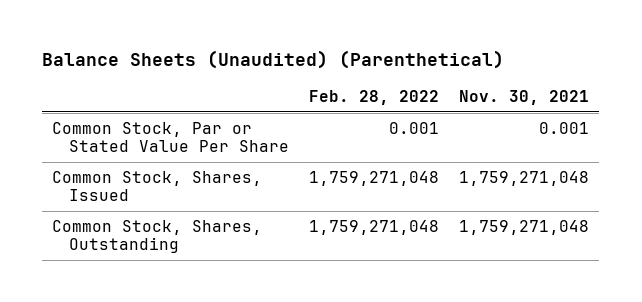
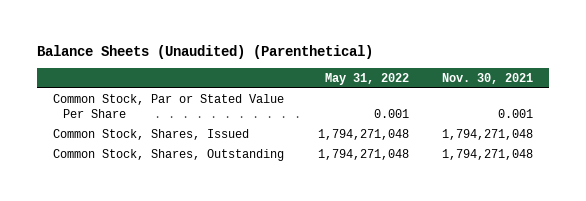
[309,90,440,106] Feb. 28, 2022 -> none
none -> [324,72,409,85] May 31, 2022
[459,170,590,186] 1,759,271,048 -> [441,129,533,141] 1,794,271,048
[459,219,590,235] 1,759,271,048 -> [441,149,533,161] 1,794,271,048

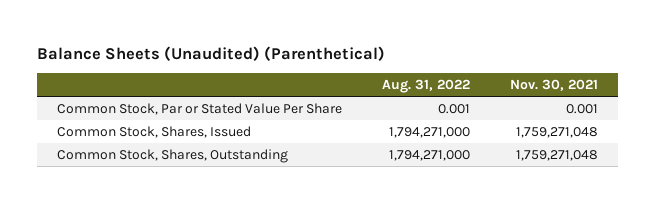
[324,72,409,85] May 31, 2022 -> none
none -> [381,79,470,94] Aug. 31, 2022
[441,129,533,141] 1,794,271,048 -> [515,127,598,139] 1,759,271,048
[441,149,533,161] 1,794,271,048 -> [515,150,598,162] 1,759,271,048

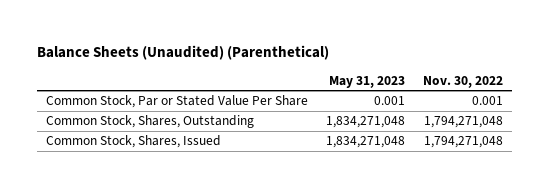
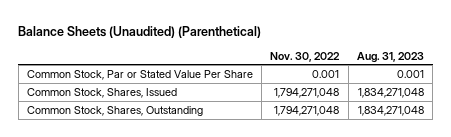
[328,75,405,88] May 31, 2023 -> none
none -> [356,51,424,63] Aug. 31, 2023
[45,115,254,129] Common Stock, Shares, Outstanding -> [27,105,204,116] Common Stock, Shares, Outstanding

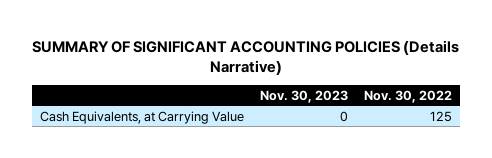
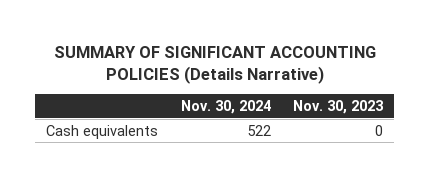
[363,89,452,103] Nov. 30, 2022 -> none
none -> [180,100,271,115] Nov. 30, 2024
[39,110,244,124] Cash Equivalents, at Carrying Value -> [46,124,159,139] Cash equivalents

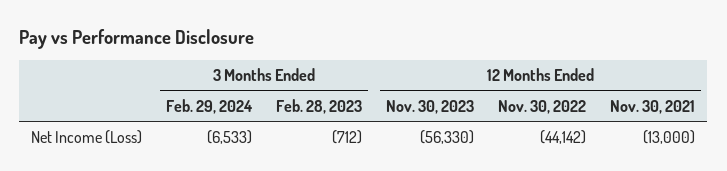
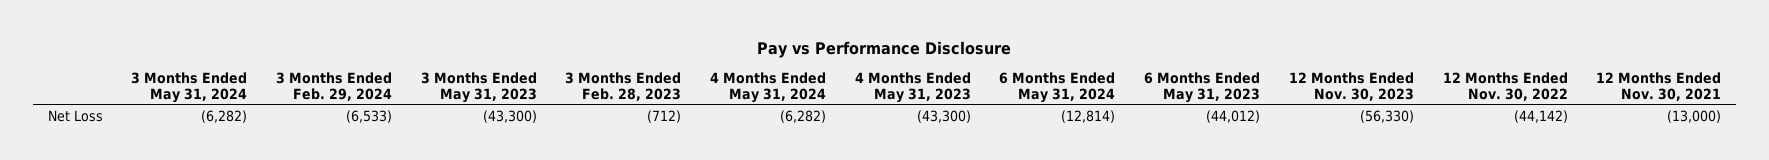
none -> [131,72,248,104] 3 Months Ended May 31, 2024
none -> [420,72,537,104] 3 Months Ended May 31, 2023
none -> [710,72,827,104] 4 Months Ended May 31, 2024
none -> [854,72,971,104] 4 Months Ended May 31, 2023
none -> [999,72,1116,104] 6 Months Ended May 31, 2024
none -> [1144,72,1261,104] 6 Months Ended May 31, 2023
[31,130,143,145] Net Income (Loss) -> [47,110,103,123] Net Loss

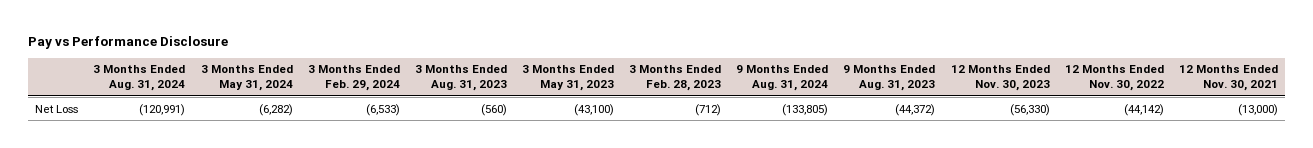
[710,72,827,104] 4 Months Ended May 31, 2024 -> none
[854,72,971,104] 4 Months Ended May 31, 2023 -> none
[999,72,1116,104] 6 Months Ended May 31, 2024 -> none
[1144,72,1261,104] 6 Months Ended May 31, 2023 -> none
none -> [93,65,186,92] 3 Months Ended Aug. 31, 2024
none -> [414,65,507,92] 3 Months Ended Aug. 31, 2023
none -> [736,65,829,92] 9 Months Ended Aug. 31, 2024
none -> [843,65,936,92] 9 Months Ended Aug. 31, 2023
[482,110,537,124] (43,300) -> [573,103,614,116] (43,100)

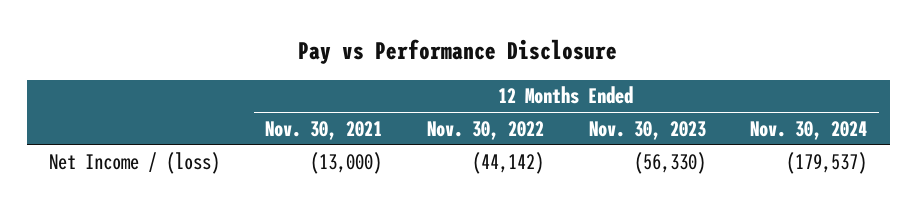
[93,65,186,92] 3 Months Ended Aug. 31, 2024 -> none
[200,65,293,92] 3 Months Ended May 31, 2024 -> none
[307,65,400,92] 3 Months Ended Feb. 29, 2024 -> none
[414,65,507,92] 3 Months Ended Aug. 31, 2023 -> none
[521,65,614,92] 3 Months Ended May 31, 2023 -> none
[629,65,722,92] 3 Months Ended Feb. 28, 2023 -> none
[736,65,829,92] 9 Months Ended Aug. 31, 2024 -> none
[843,65,936,92] 9 Months Ended Aug. 31, 2023 -> none
none -> [750,120,868,140] Nov. 30, 2024
[35,104,79,113] Net Loss -> [49,152,221,175] Net Income / (loss)

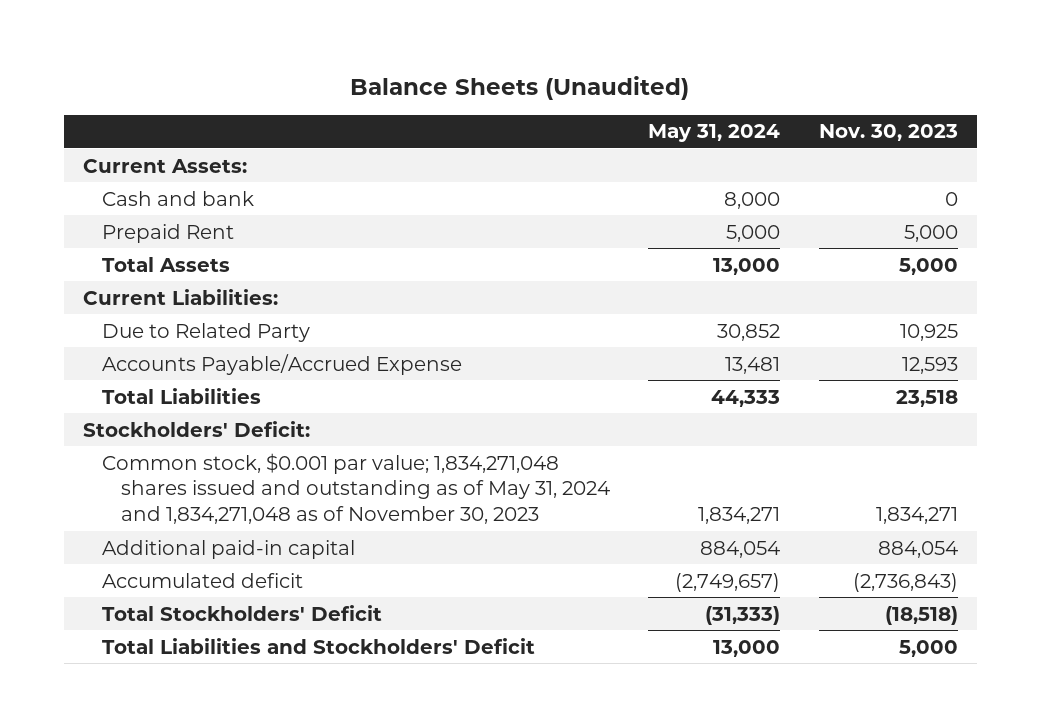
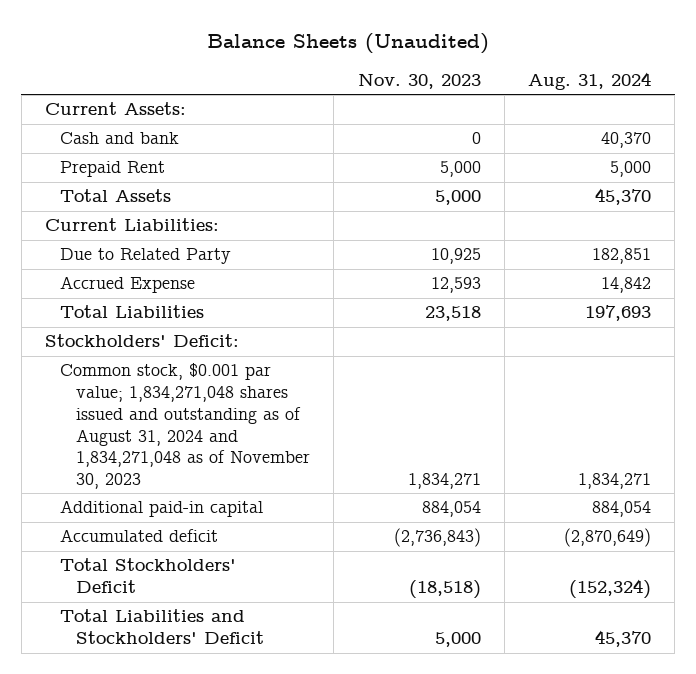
[648,124,781,143] May 31, 2024 -> none
none -> [527,71,651,90] Aug. 31, 2024
[101,353,462,375] Accounts Payable/Accrued Expense -> [60,276,196,294] Accrued Expense
[101,452,610,525] Common stock, $0.001 par value; 1,834,271,048 shares issued and outstanding as of May 31, 2024 and 1,834,271,048 as of November 30, 2023 -> [60,363,311,490] Common stock, $0.001 par value; 1,834,271,048 shares issued and outstanding as of August 31, 2024 and 1,834,271,048 as of November 30, 2023

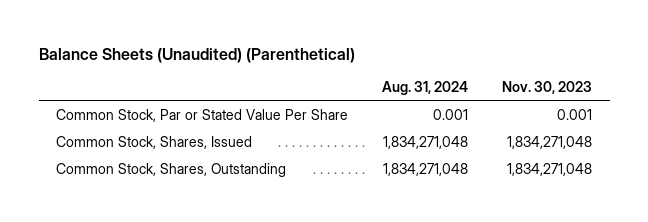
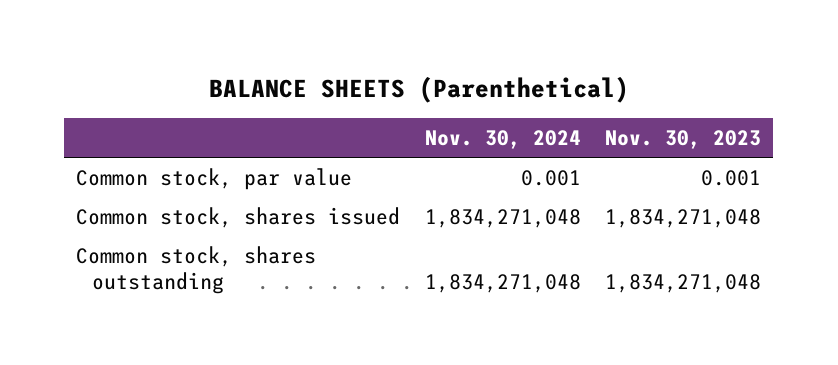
[38,48,355,64] Balance Sheets (Unaudited) (Parenthetical) -> [208,75,629,103] BALANCE SHEETS (Parenthetical)
[382,81,469,96] Aug. 31, 2024 -> none
none -> [424,130,581,150] Nov. 30, 2024
[55,109,348,123] Common Stock, Par or Stated Value Per Share -> [76,167,353,190] Common stock, par value
[55,136,252,150] Common Stock, Shares, Issued -> [76,206,401,228] Common stock, shares issued
[55,163,286,178] Common Stock, Shares, Outstanding -> [76,245,317,294] Common stock, shares outstanding

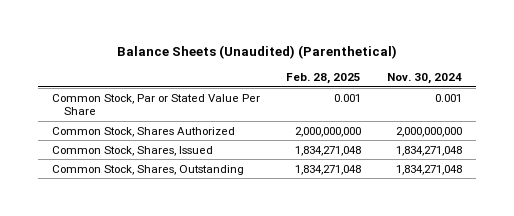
[208,75,629,103] BALANCE SHEETS (Parenthetical) -> [117,45,398,60] Balance Sheets (Unaudited) (Parenthetical)
[605,130,762,150] Nov. 30, 2023 -> none
none -> [286,73,362,85] Feb. 28, 2025
[76,167,353,190] Common stock, par value -> [51,93,260,116] Common Stock, Par or Stated Value Per Share
none -> [51,126,235,137] Common Stock, Shares Authorized
[76,206,401,228] Common stock, shares issued -> [51,145,213,156] Common Stock, Shares, Issued
[76,245,317,294] Common stock, shares outstanding -> [51,164,244,175] Common Stock, Shares, Outstanding

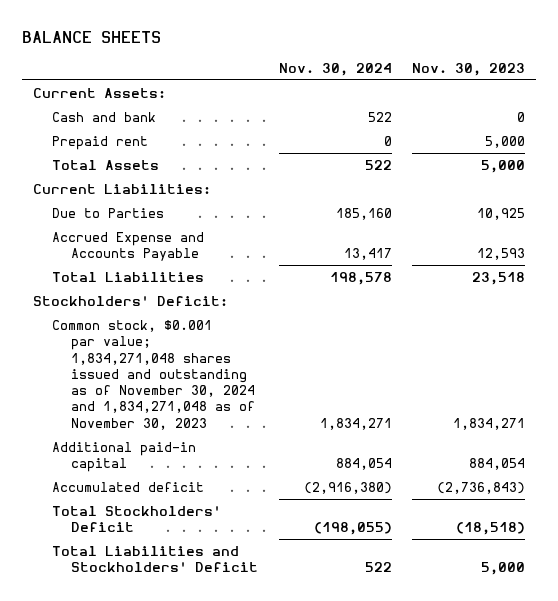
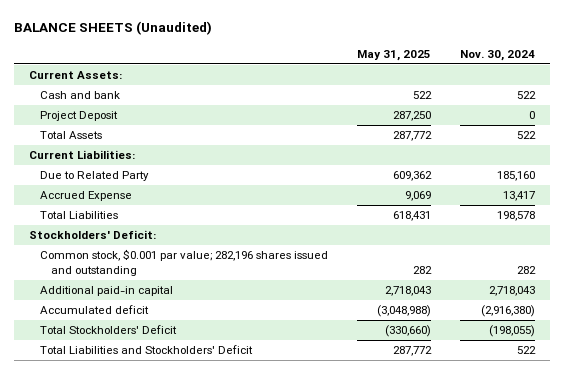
[22,30,162,43] BALANCE SHEETS -> [13,21,212,36] BALANCE SHEETS (Unaudited)
[412,62,526,76] Nov. 30, 2023 -> none
none -> [357,50,432,62] May 31, 2025
[51,136,148,151] Prepaid rent -> none
none -> [39,111,118,122] Project Deposit
[51,208,164,219] Due to Parties -> [39,171,149,182] Due to Related Party
[51,232,204,262] Accrued Expense and Accounts Payable -> [39,191,132,202] Accrued Expense
[51,320,256,430] Common stock, $0.001 par value; 1,834,271,048 shares issued and outstanding as of November 30, 2024 and 1,834,271,048 as of November 30, 2023 -> [39,249,328,276] Common stock, $0.001 par value; 282,196 shares issued and outstanding
[319,417,392,430] 1,834,271 -> [517,265,537,274] 282
[335,458,392,471] 884,054 -> [489,286,536,297] 2,718,043

